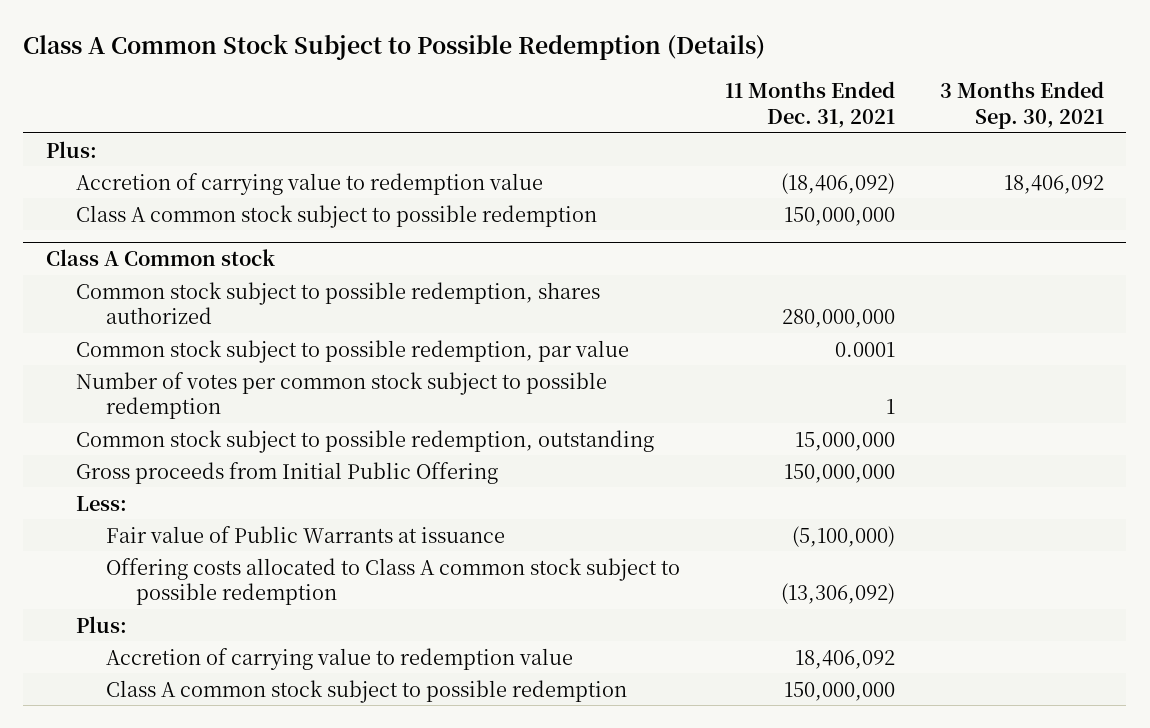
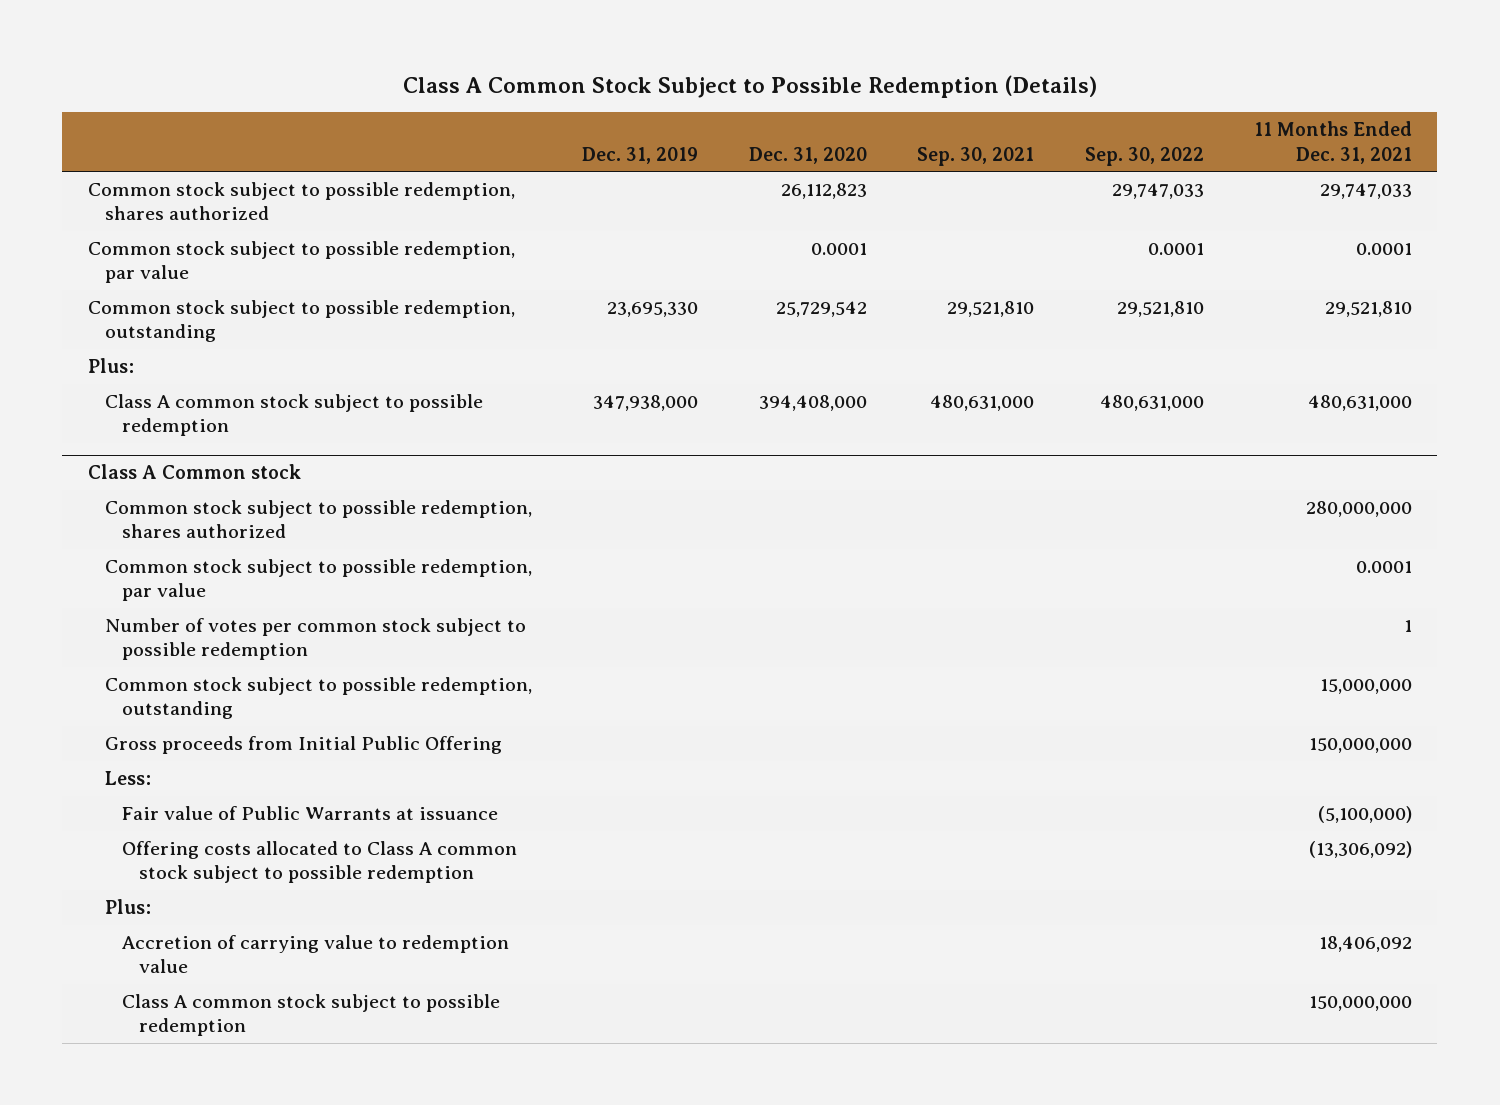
[939,81,1104,129] 3 Months Ended Sep. 30, 2021 -> none
none -> [582,146,699,164] Dec. 31, 2019
none -> [748,146,867,164] Dec. 31, 2020
none -> [917,146,1035,166] Sep. 30, 2021
none -> [1084,146,1204,166] Sep. 30, 2022
none -> [87,182,515,221] Common stock subject to possible redemption, shares authorized
none -> [87,241,515,284] Common stock subject to possible redemption, par value
none -> [87,300,515,343] Common stock subject to possible redemption, outstanding
[75,172,543,195] Accretion of carrying value to redemption value -> none
[783,206,895,226] 150,000,000 -> [1308,395,1413,412] 480,631,000

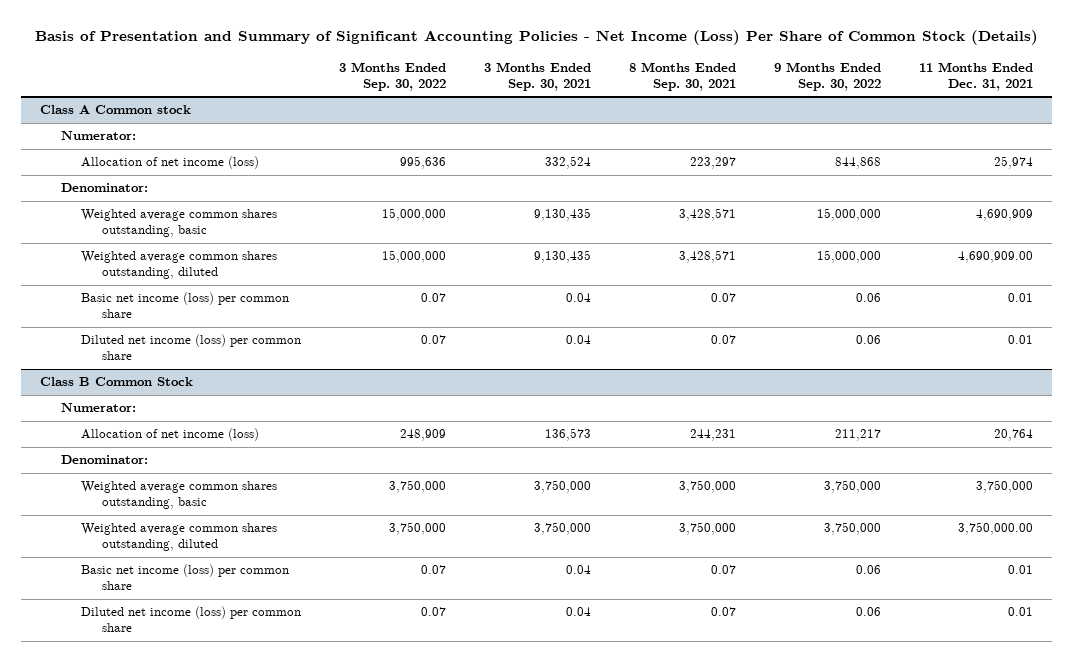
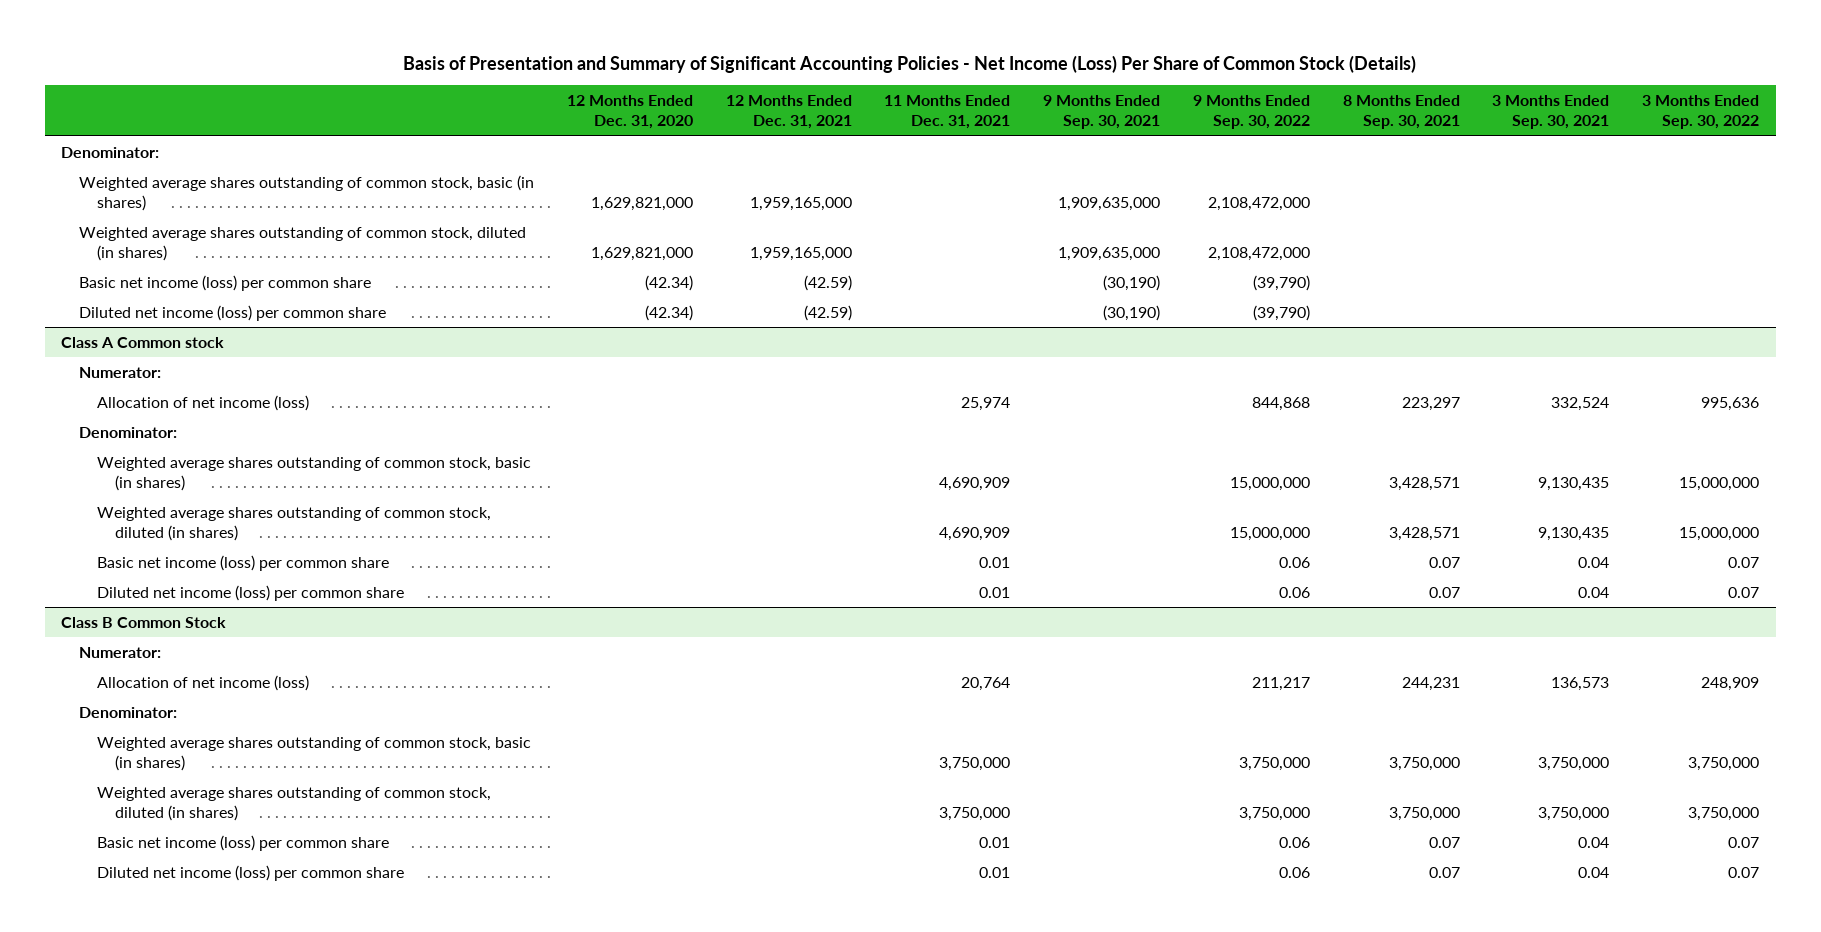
none -> [566,95,693,130] 12 Months Ended Dec. 31, 2020
none -> [725,95,852,130] 12 Months Ended Dec. 31, 2021
none -> [1043,95,1161,130] 9 Months Ended Sep. 30, 2021
none -> [61,146,160,158] Denominator:
none -> [79,174,535,211] Weighted average shares outstanding of common stock, basic (in shares)
none -> [79,226,527,261] Weighted average shares outstanding of common stock, diluted (in shares)
none -> [79,274,372,291] Basic net income (loss) per common share
none -> [79,304,387,321] Diluted net income (loss) per common share
[81,209,278,238] Weighted average common shares outstanding, basic -> [96,456,531,491] Weighted average shares outstanding of common stock, basic (in shares)
[81,251,278,280] Weighted average common shares outstanding, diluted -> [96,506,491,541] Weighted average shares outstanding of common stock, diluted (in shares)
[958,251,1034,264] 4,690,909.00 -> [939,526,1011,541] 4,690,909
[81,481,278,510] Weighted average common shares outstanding, basic -> [96,736,531,771] Weighted average shares outstanding of common stock, basic (in shares)
[81,523,278,552] Weighted average common shares outstanding, diluted -> [96,786,491,821] Weighted average shares outstanding of common stock, diluted (in shares)
[958,522,1034,536] 3,750,000.00 -> [939,806,1011,821] 3,750,000

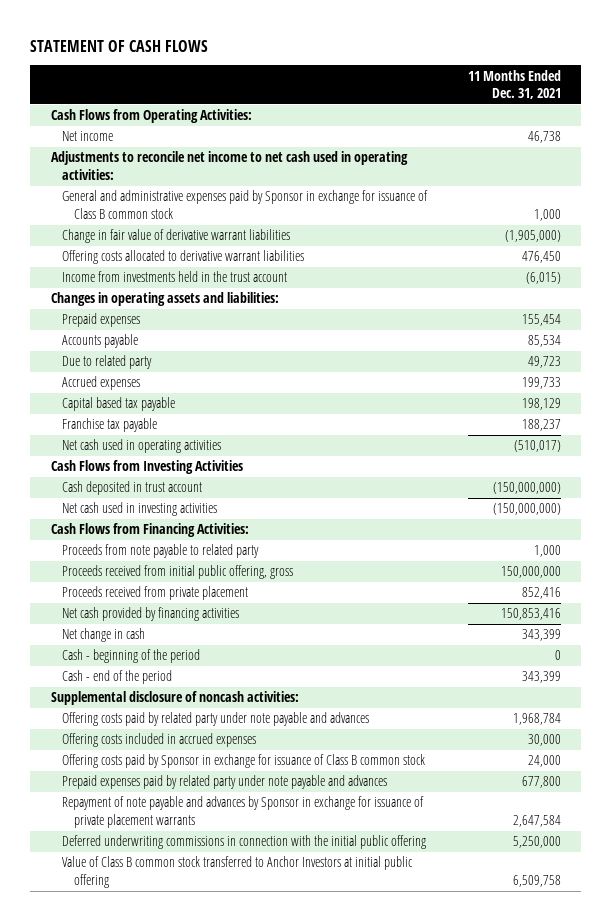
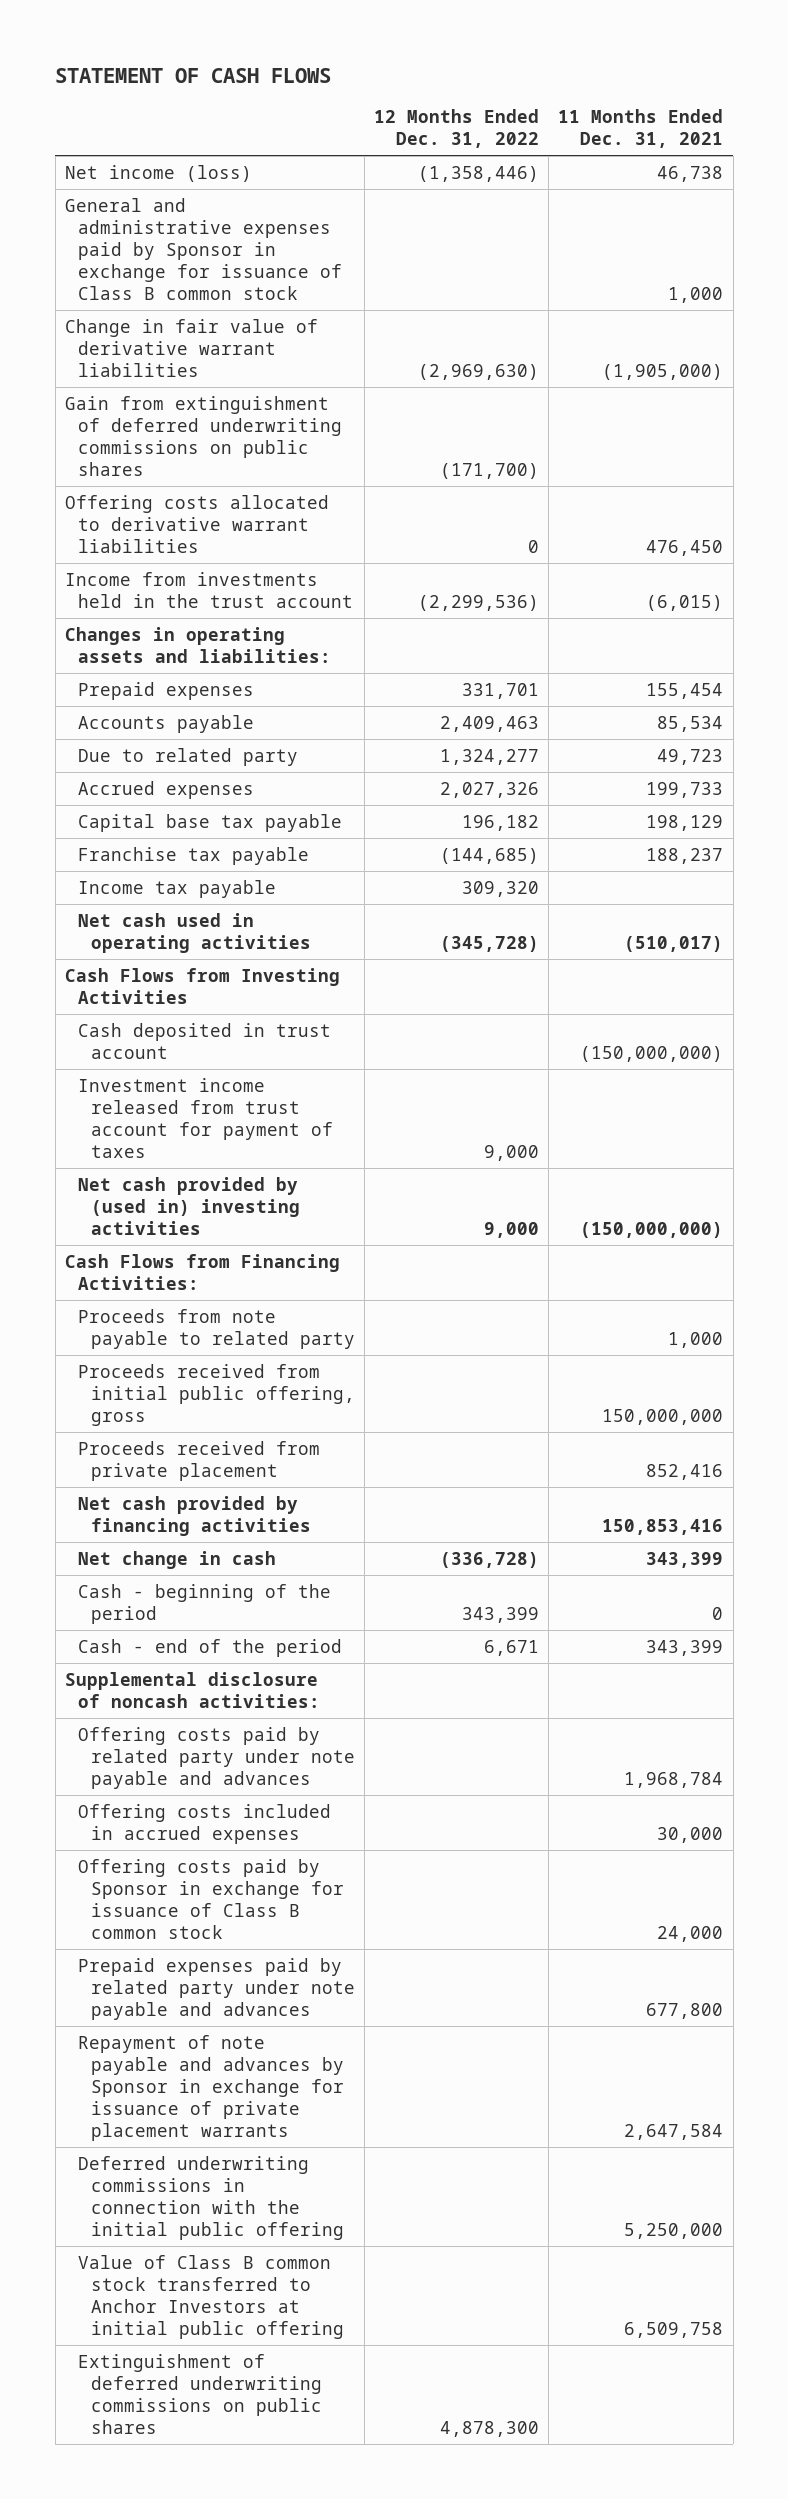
none -> [374,109,540,149] 12 Months Ended Dec. 31, 2022
[50,109,252,124] Cash Flows from Operating Activities: -> none
[50,151,408,180] Adjustments to reconcile net income to net cash used in operating activities: -> none
[62,131,114,142] Net income -> [64,165,252,183] Net income (loss)
none -> [64,396,342,476] Gain from extinguishment of deferred underwriting commissions on public shares
[62,397,176,412] Capital based tax payable -> [77,814,342,833] Capital base tax payable
none -> [77,880,276,899] Income tax payable
none -> [77,1078,333,1158] Investment income released from trust account for payment of taxes
[62,502,218,517] Net cash used in investing activities -> [77,1177,300,1235] Net cash provided by (used in) investing activities
none -> [77,2354,322,2434] Extinguishment of deferred underwriting commissions on public shares

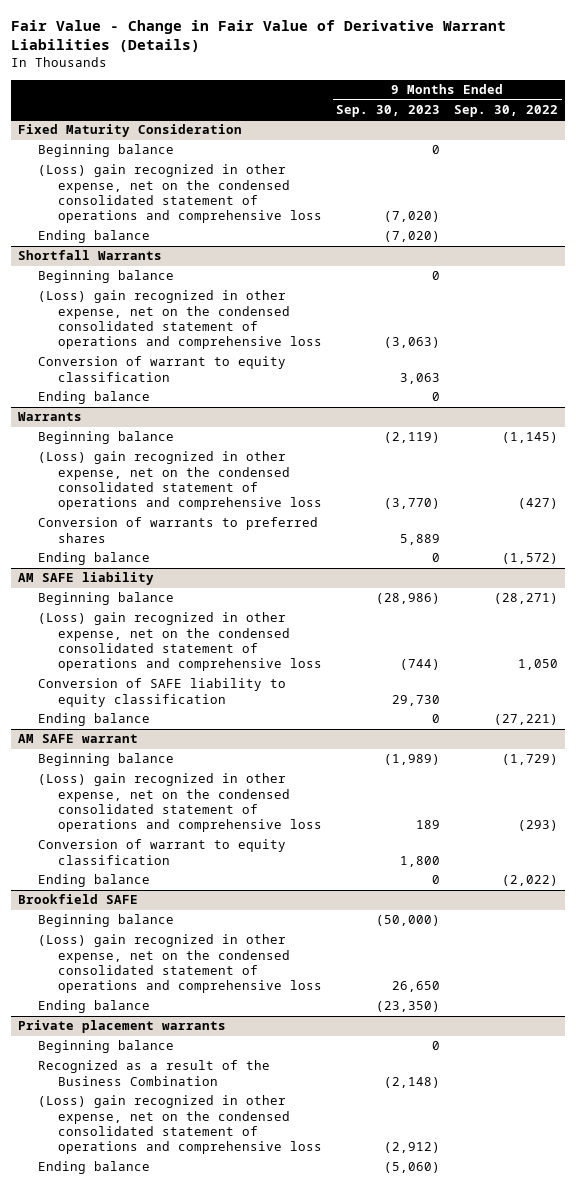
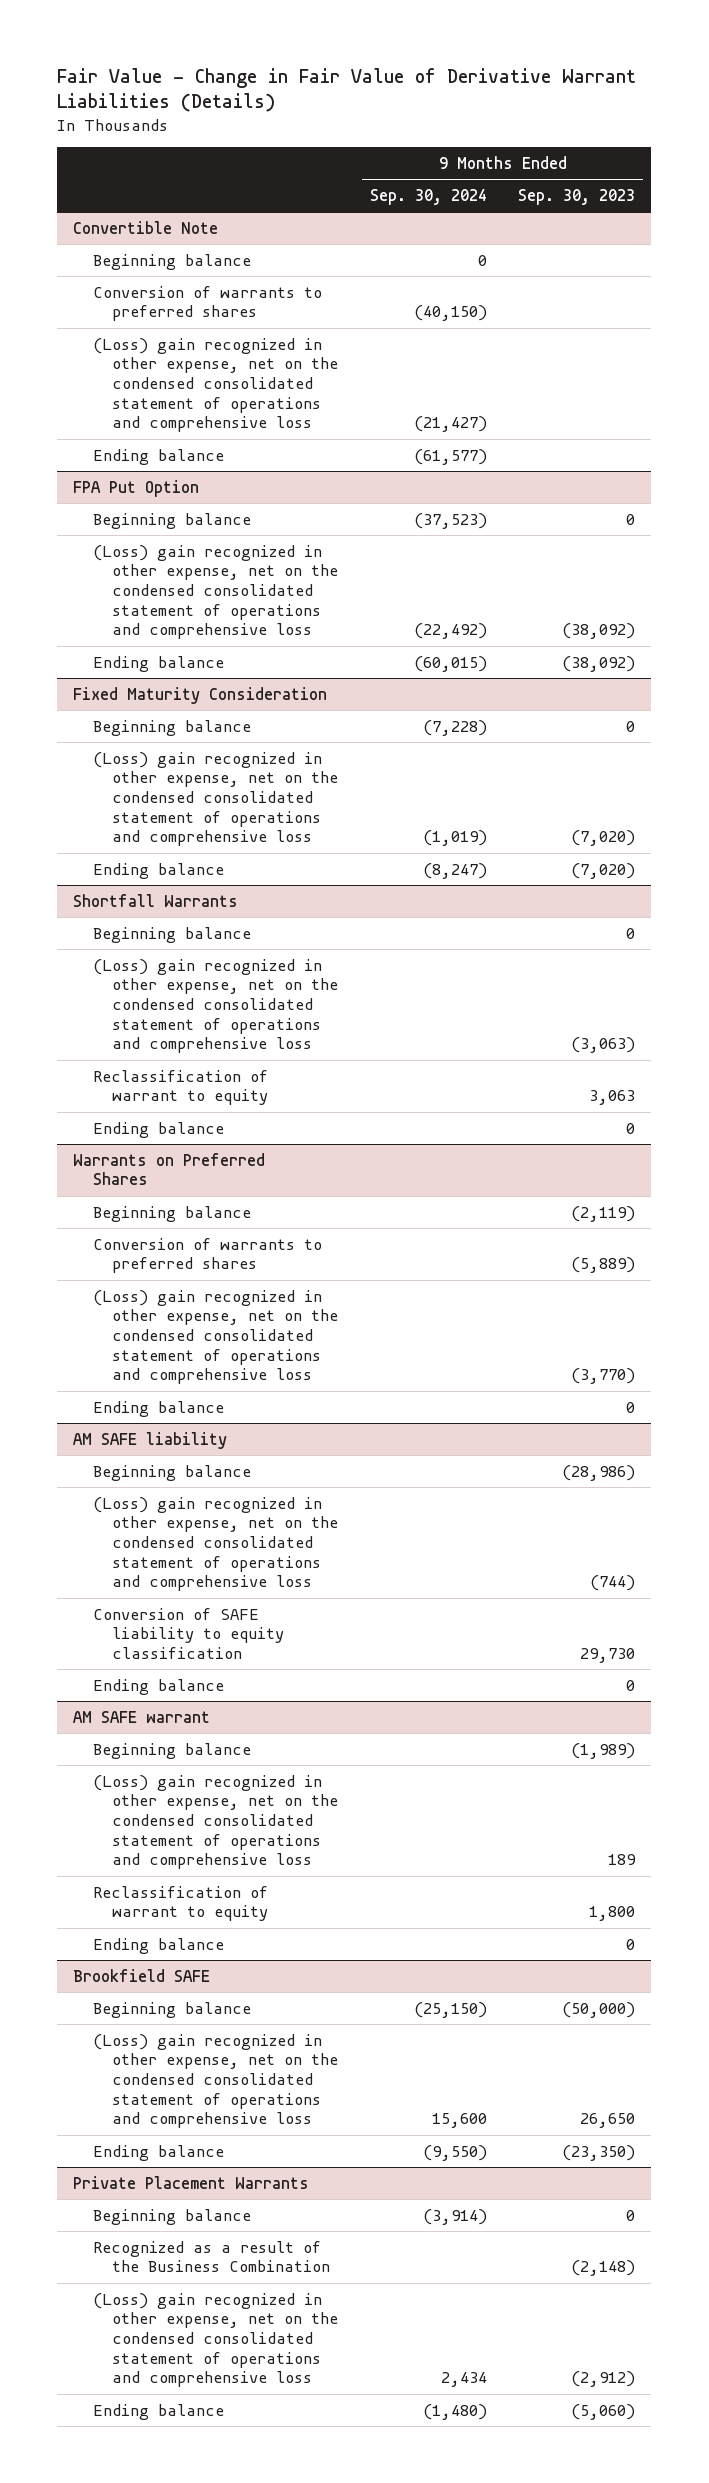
[454,104,559,117] Sep. 30, 2022 -> none
none -> [369,188,487,205] Sep. 30, 2024
none -> [73,220,219,234] Convertible Note
none -> [92,253,251,270] Beginning balance
none -> [92,285,322,322] Conversion of warrants to preferred shares
none -> [92,337,338,433] (Loss) gain recognized in other expense, net on the condensed consolidated statement of operations and comprehensive loss
none -> [92,448,224,465] Ending balance
none -> [73,479,200,497] FPA Put Option
none -> [92,512,251,529] Beginning balance
none -> [92,544,338,640] (Loss) gain recognized in other expense, net on the condensed consolidated statement of operations and comprehensive loss
none -> [92,655,224,672] Ending balance
[38,356,287,382] Conversion of warrant to equity classification -> [92,1069,268,1106] Reclassification of warrant to equity
[17,412,82,422] Warrants -> [73,1152,266,1186] Warrants on Preferred Shares
none -> [92,1237,322,1274] Conversion of warrants to preferred shares
[38,517,319,543] Conversion of warrants to preferred shares -> none
[38,839,287,865] Conversion of warrant to equity classification -> [92,1885,268,1922] Reclassification of warrant to equity
[17,1020,226,1034] Private placement warrants -> [73,2175,310,2189] Private Placement Warrants

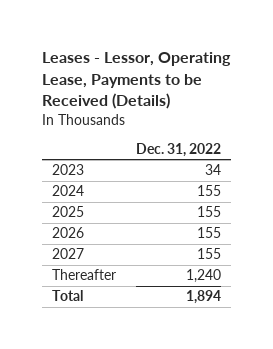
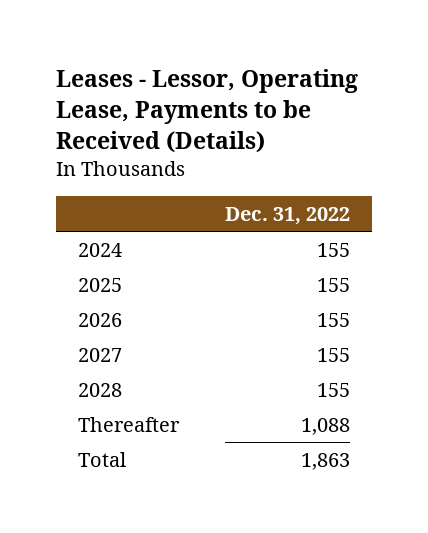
[51,164,84,176] 2023 -> none
none -> [78,382,123,397] 2028
[186,269,222,284] 1,240 -> [300,417,350,435] 1,088
[186,290,222,305] 1,894 -> [300,452,350,470] 1,863

